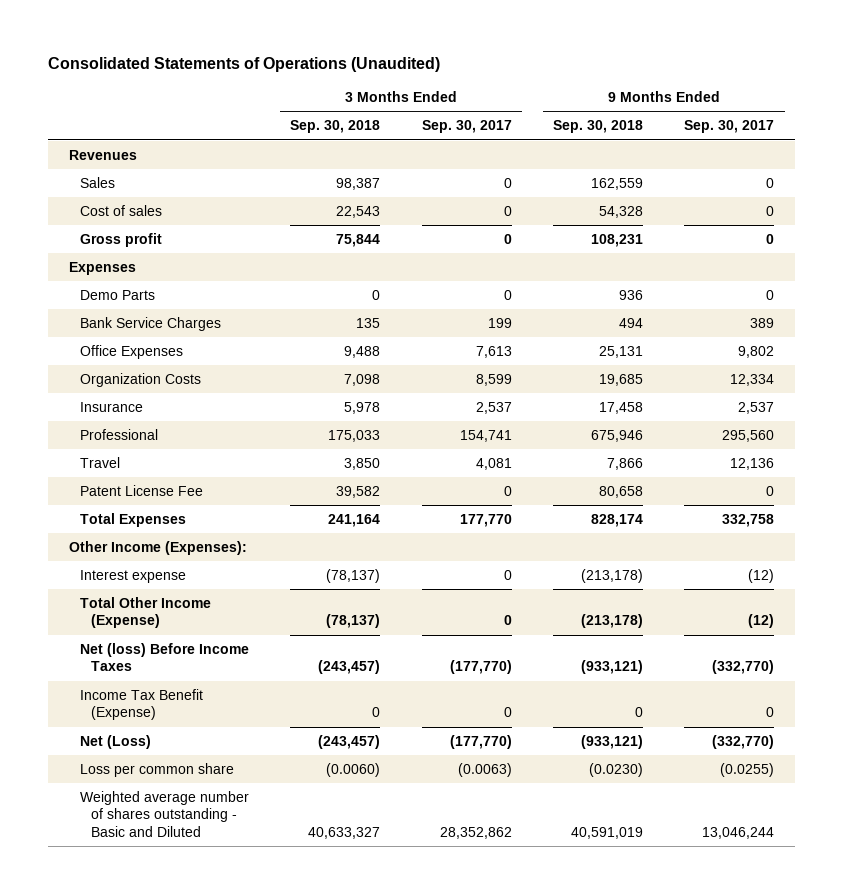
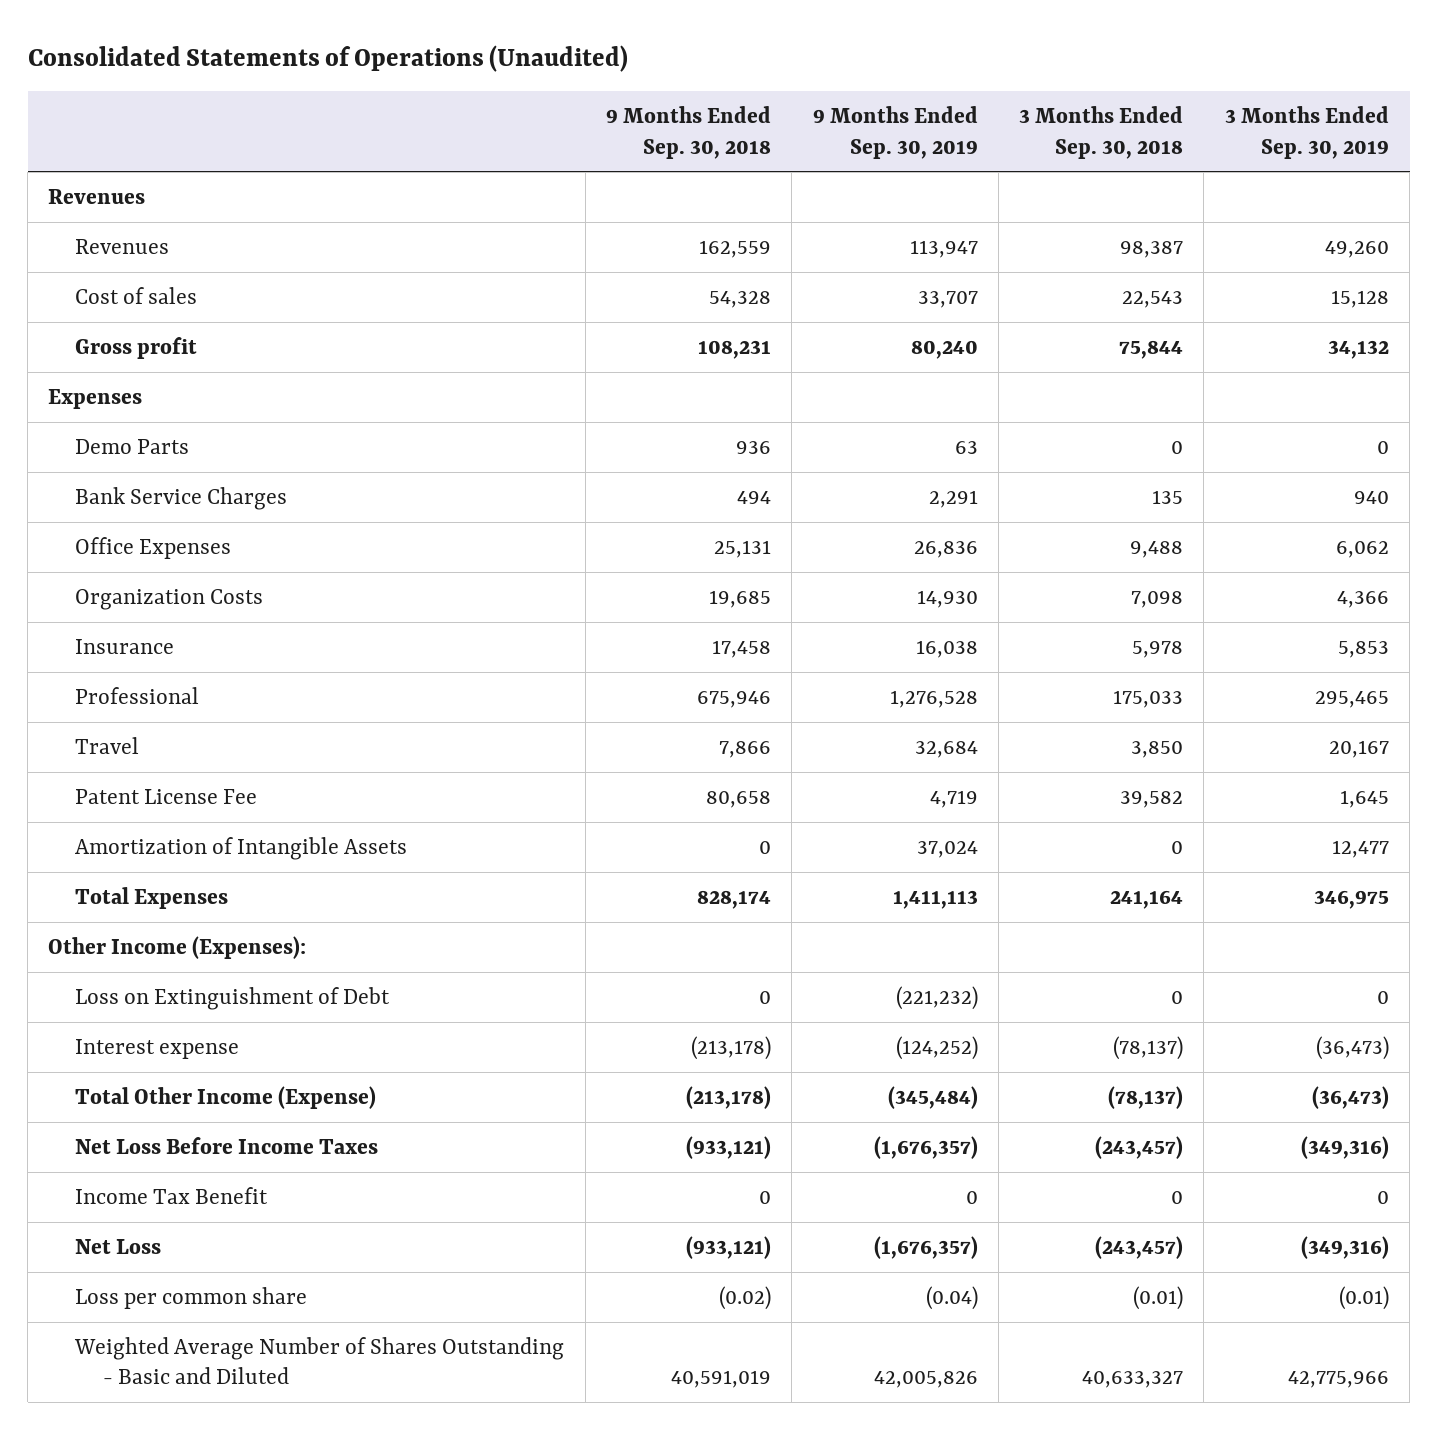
[421,120,512,134] Sep. 30, 2017 -> none
[684,120,775,134] Sep. 30, 2017 -> none
none -> [812,106,978,159] 9 Months Ended Sep. 30, 2019
none -> [1224,106,1389,159] 3 Months Ended Sep. 30, 2019
[79,176,115,188] Sales -> [75,238,170,254] Revenues
none -> [75,836,408,860] Amortization of Intangible Assets
none -> [75,986,391,1010] Loss on Extinguishment of Debt
[79,642,249,672] Net (loss) Before Income Taxes -> [75,1136,379,1154] Net Loss Before Income Taxes
[79,688,203,721] Income Tax Benefit (Expense) -> [75,1186,269,1204] Income Tax Benefit
[79,734,151,749] Net (Loss) -> [75,1238,162,1254] Net Loss
[326,762,381,777] (0.0060) -> [1133,1285,1184,1310] (0.01)
[588,762,643,777] (0.0230) -> [719,1285,772,1310] (0.02)
[79,790,249,837] Weighted average number of shares outstanding - Basic and Diluted -> [74,1336,565,1385] Weighted Average Number of Shares Outstanding - Basic and Diluted

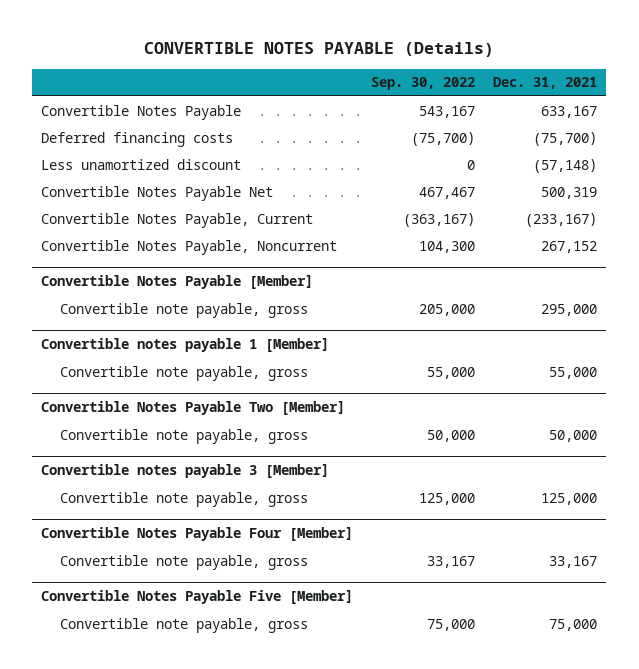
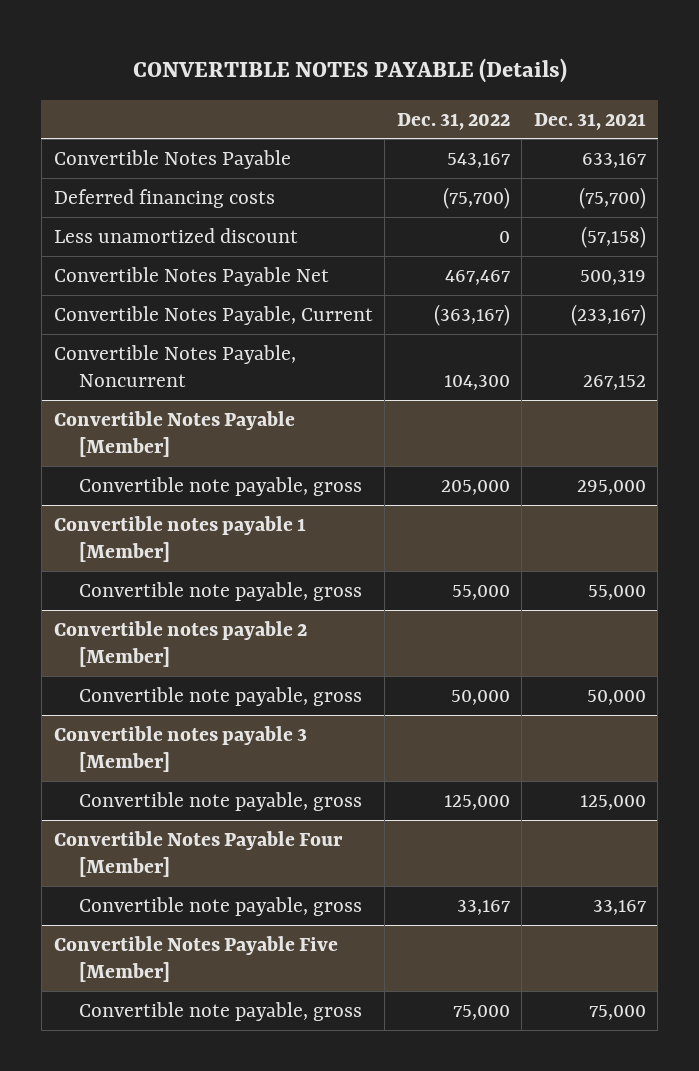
[371,77,476,91] Sep. 30, 2022 -> none
none -> [396,112,510,130] Dec. 31, 2022
[533,158,598,173] (57,148) -> [580,225,646,248] (57,158)
[41,401,346,416] Convertible Notes Payable Two [Member] -> [53,620,307,668] Convertible notes payable 2 [Member]

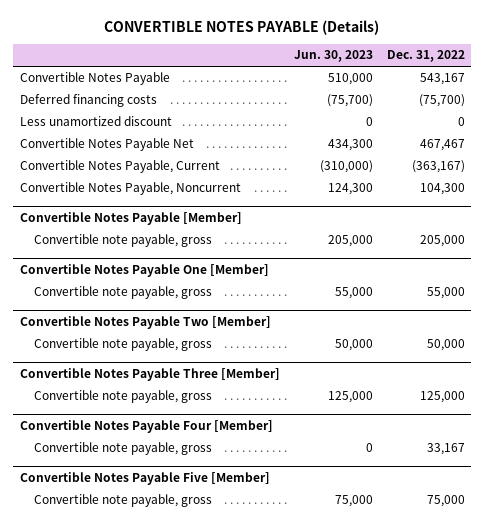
[533,112,646,130] Dec. 31, 2021 -> none
none -> [293,50,373,63] Jun. 30, 2023
[53,515,306,563] Convertible notes payable 1 [Member] -> [20,264,270,278] Convertible Notes Payable One [Member]
[53,620,307,668] Convertible notes payable 2 [Member] -> [20,316,272,330] Convertible Notes Payable Two [Member]
[53,725,307,773] Convertible notes payable 3 [Member] -> [20,368,281,382] Convertible Notes Payable Three [Member]

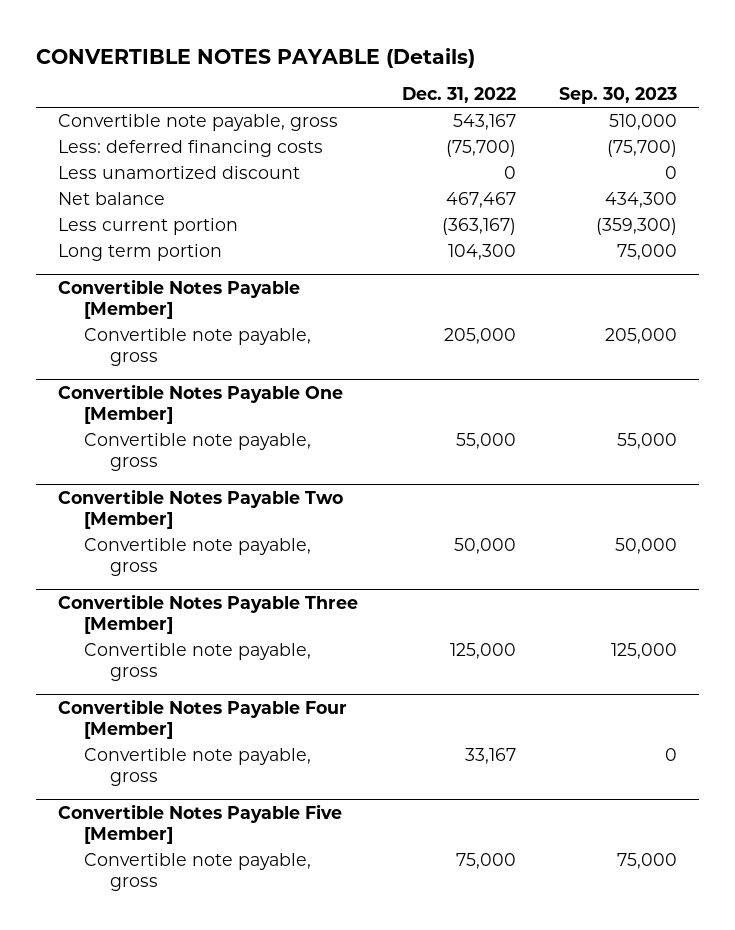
[293,50,373,63] Jun. 30, 2023 -> none
none -> [559,87,678,105] Sep. 30, 2023
[20,72,171,86] Convertible Notes Payable -> [57,114,338,132] Convertible note payable, gross
[20,94,158,108] Deferred financing costs -> [57,140,323,158] Less: deferred financing costs
[20,138,195,152] Convertible Notes Payable Net -> [57,192,165,206] Net balance
[20,160,221,174] Convertible Notes Payable, Current -> [57,218,238,236] Less current portion
[20,182,242,196] Convertible Notes Payable, Noncurrent -> [57,244,222,262] Long term portion

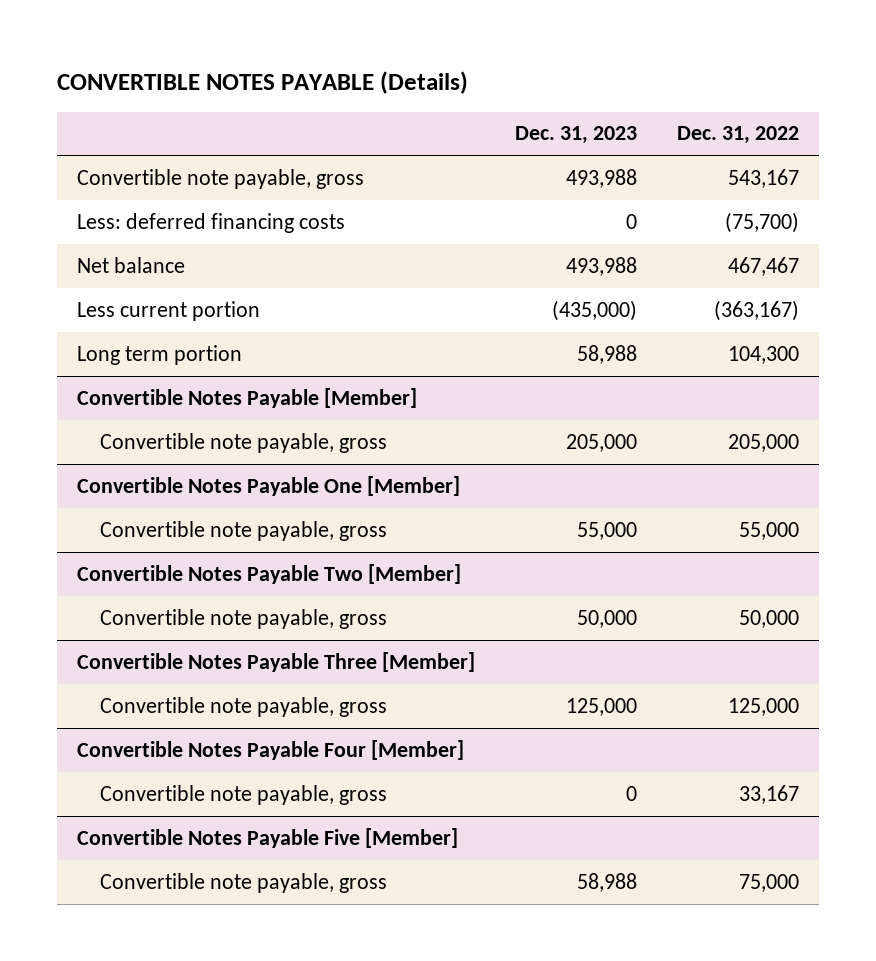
[559,87,678,105] Sep. 30, 2023 -> none
none -> [514,126,637,145] Dec. 31, 2023
[57,166,300,180] Less unamortized discount -> none

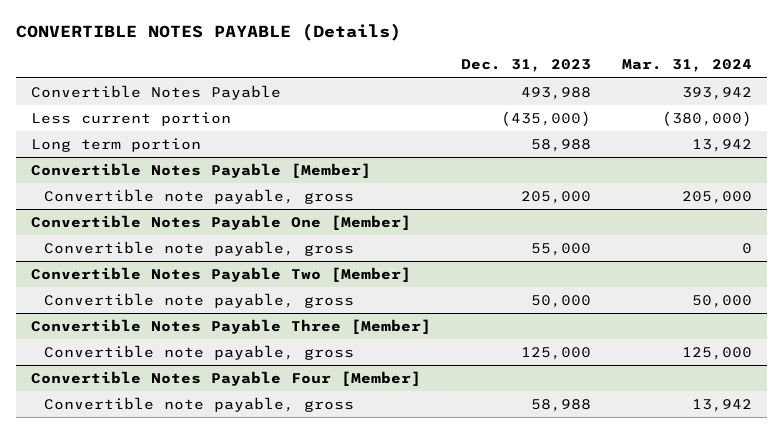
[676,126,799,145] Dec. 31, 2022 -> none
none -> [621,59,752,73] Mar. 31, 2024
[77,212,346,233] Less: deferred financing costs -> none
[77,256,186,273] Net balance -> none
[77,168,365,189] Convertible note payable, gross -> [30,84,281,100] Convertible Notes Payable
[99,784,387,805] Convertible note payable, gross -> none
[77,827,459,848] Convertible Notes Payable Five [Member] -> none

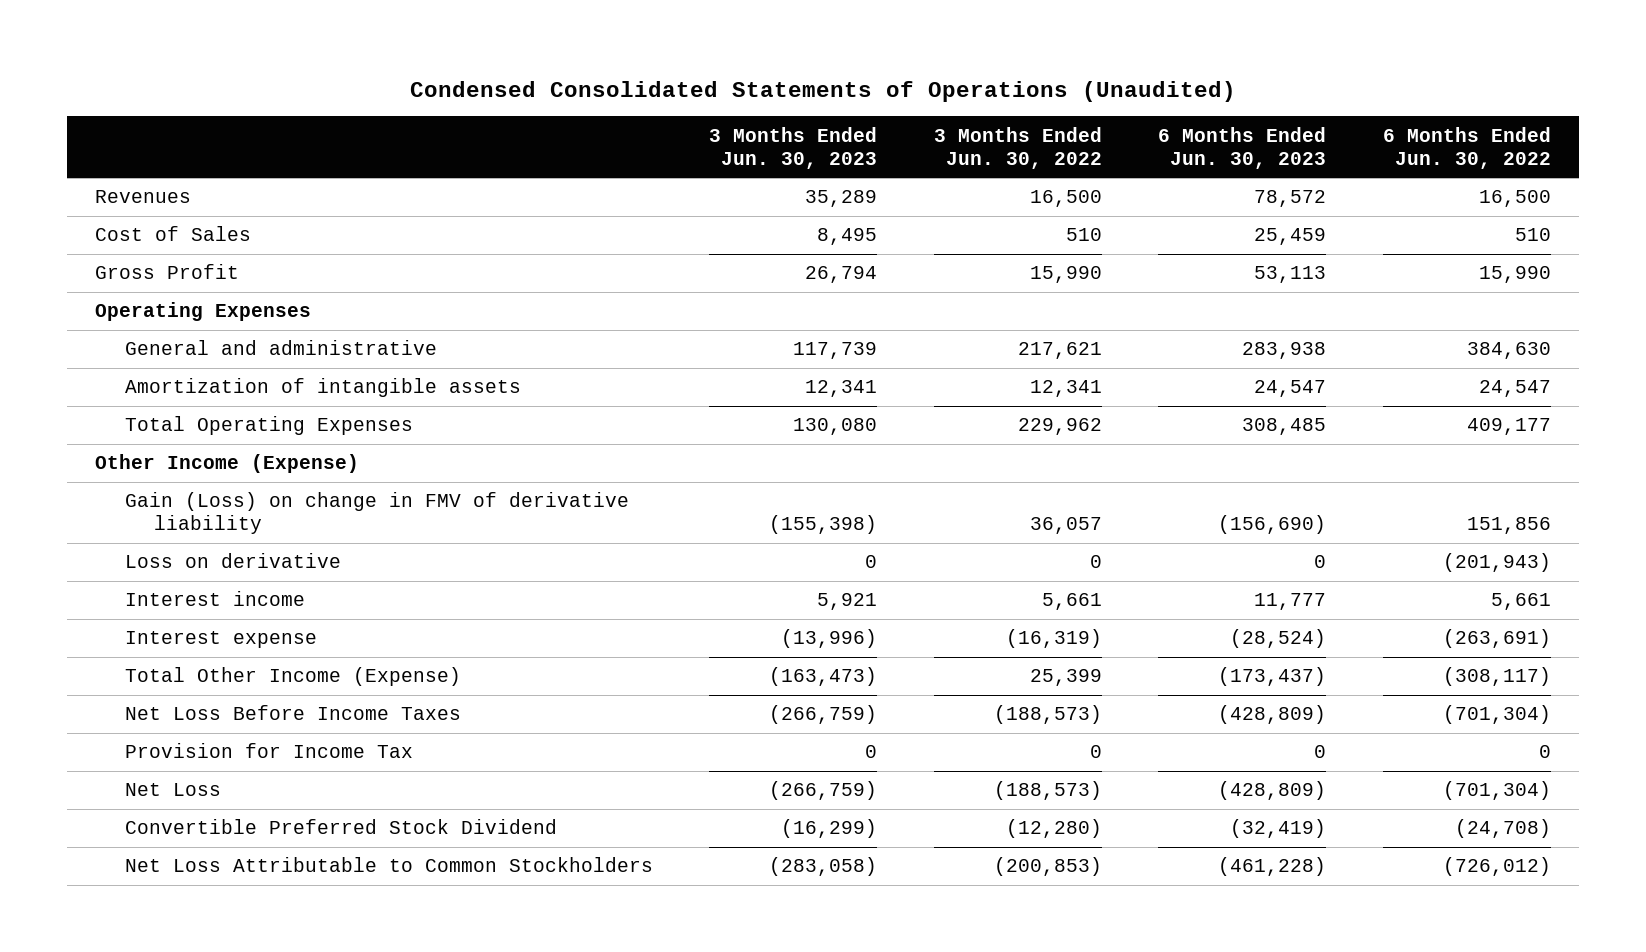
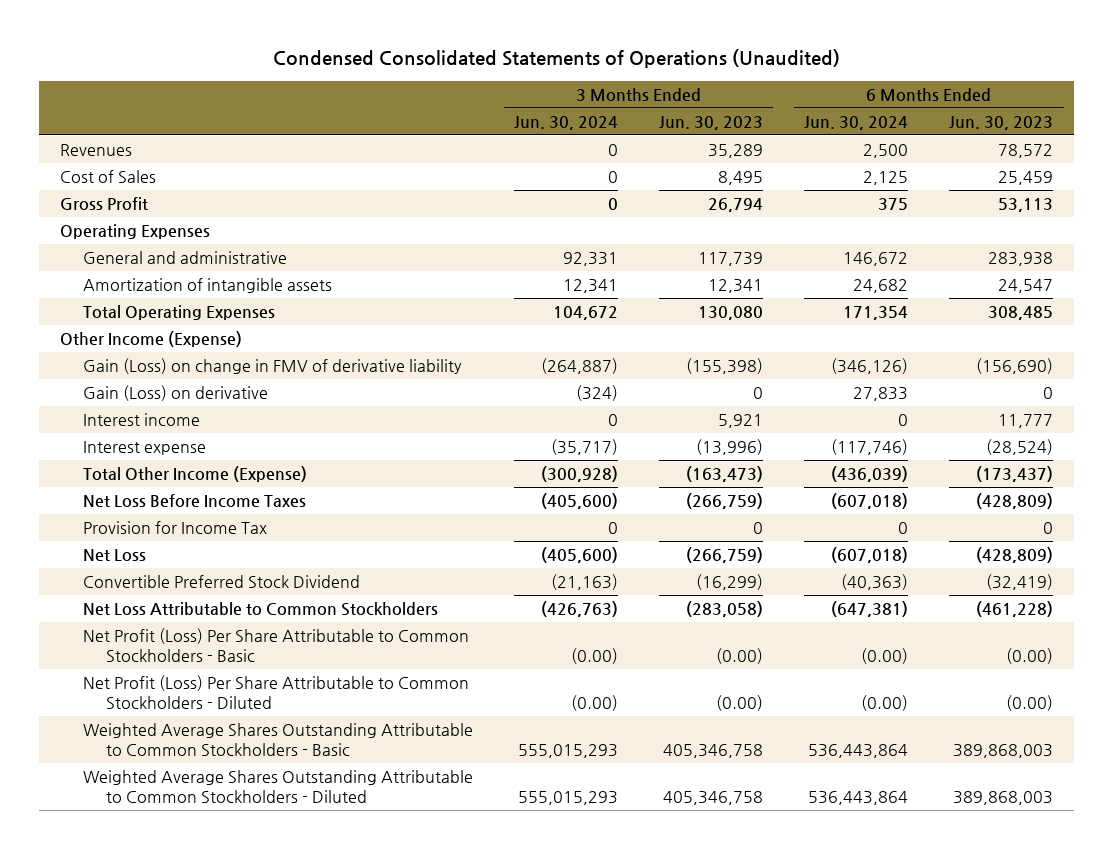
[933,126,1102,169] 3 Months Ended Jun. 30, 2022 -> none
[1382,126,1551,169] 6 Months Ended Jun. 30, 2022 -> none
none -> [514,115,619,130] Jun. 30, 2024
none -> [804,115,909,130] Jun. 30, 2024
[124,553,341,569] Loss on derivative -> [82,385,268,402] Gain (Loss) on derivative
none -> [82,628,469,662] Net Profit (Loss) Per Share Attributable to Common Stockholders - Basic
none -> [82,675,469,709] Net Profit (Loss) Per Share Attributable to Common Stockholders - Diluted
none -> [82,723,473,756] Weighted Average Shares Outstanding Attributable to Common Stockholders - Basic
none -> [82,770,473,803] Weighted Average Shares Outstanding Attributable to Common Stockholders - Diluted

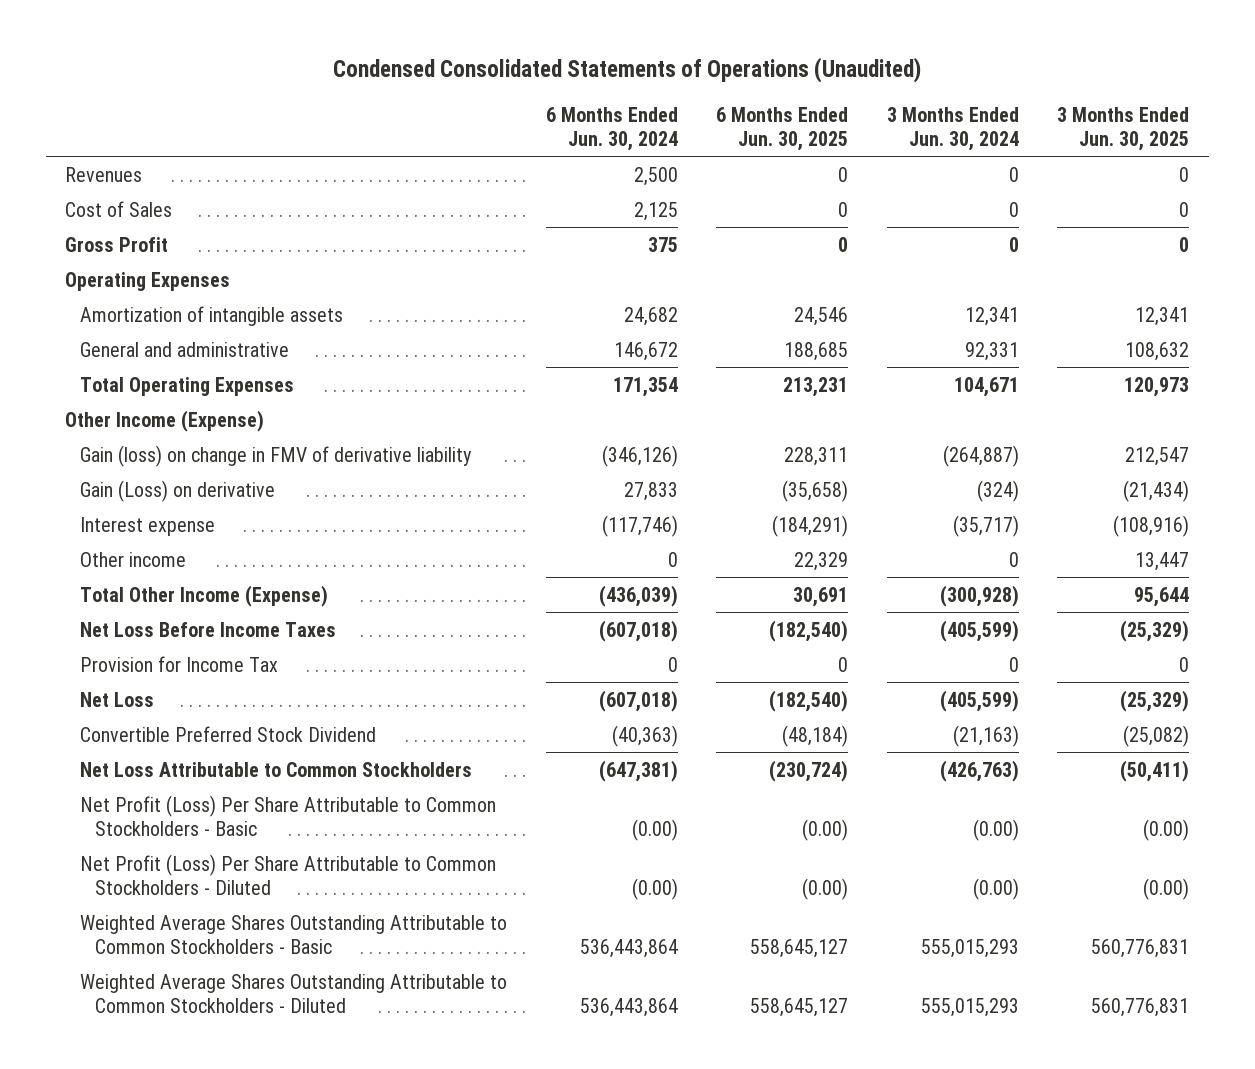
[659,115,764,130] Jun. 30, 2023 -> none
[949,115,1054,130] Jun. 30, 2023 -> none
none -> [716,106,849,151] 6 Months Ended Jun. 30, 2025
none -> [1057,106,1190,151] 3 Months Ended Jun. 30, 2025
[82,251,287,265] General and administrative -> [80,341,290,357] General and administrative
[553,306,619,321] 104,672 -> [953,376,1019,397] 104,671
[82,358,462,375] Gain (Loss) on change in FMV of derivative liability -> [80,444,473,467] Gain (loss) on change in FMV of derivative liability
[82,413,200,427] Interest income -> none
none -> [80,551,187,567] Other income
[541,493,619,510] (405,600) -> [939,619,1019,642] (405,599)
[541,547,619,564] (405,600) -> [939,689,1019,712] (405,599)

